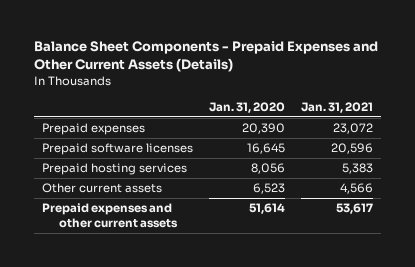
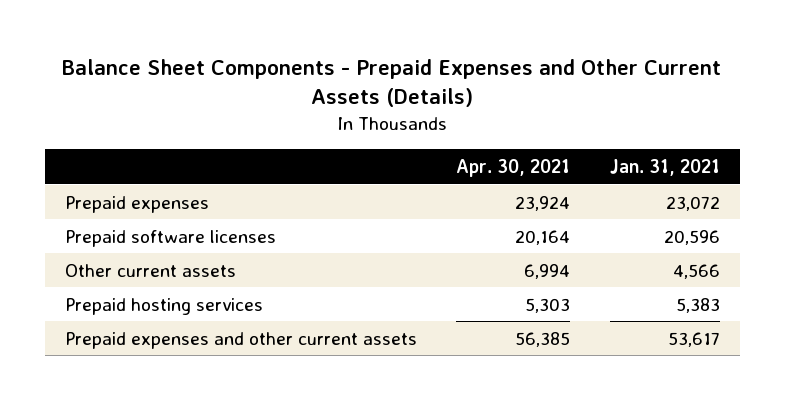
[208,101,285,113] Jan. 31, 2020 -> none
none -> [456,158,571,177] Apr. 30, 2021
[41,163,187,176] Prepaid hosting services -> [64,297,263,315] Prepaid hosting services

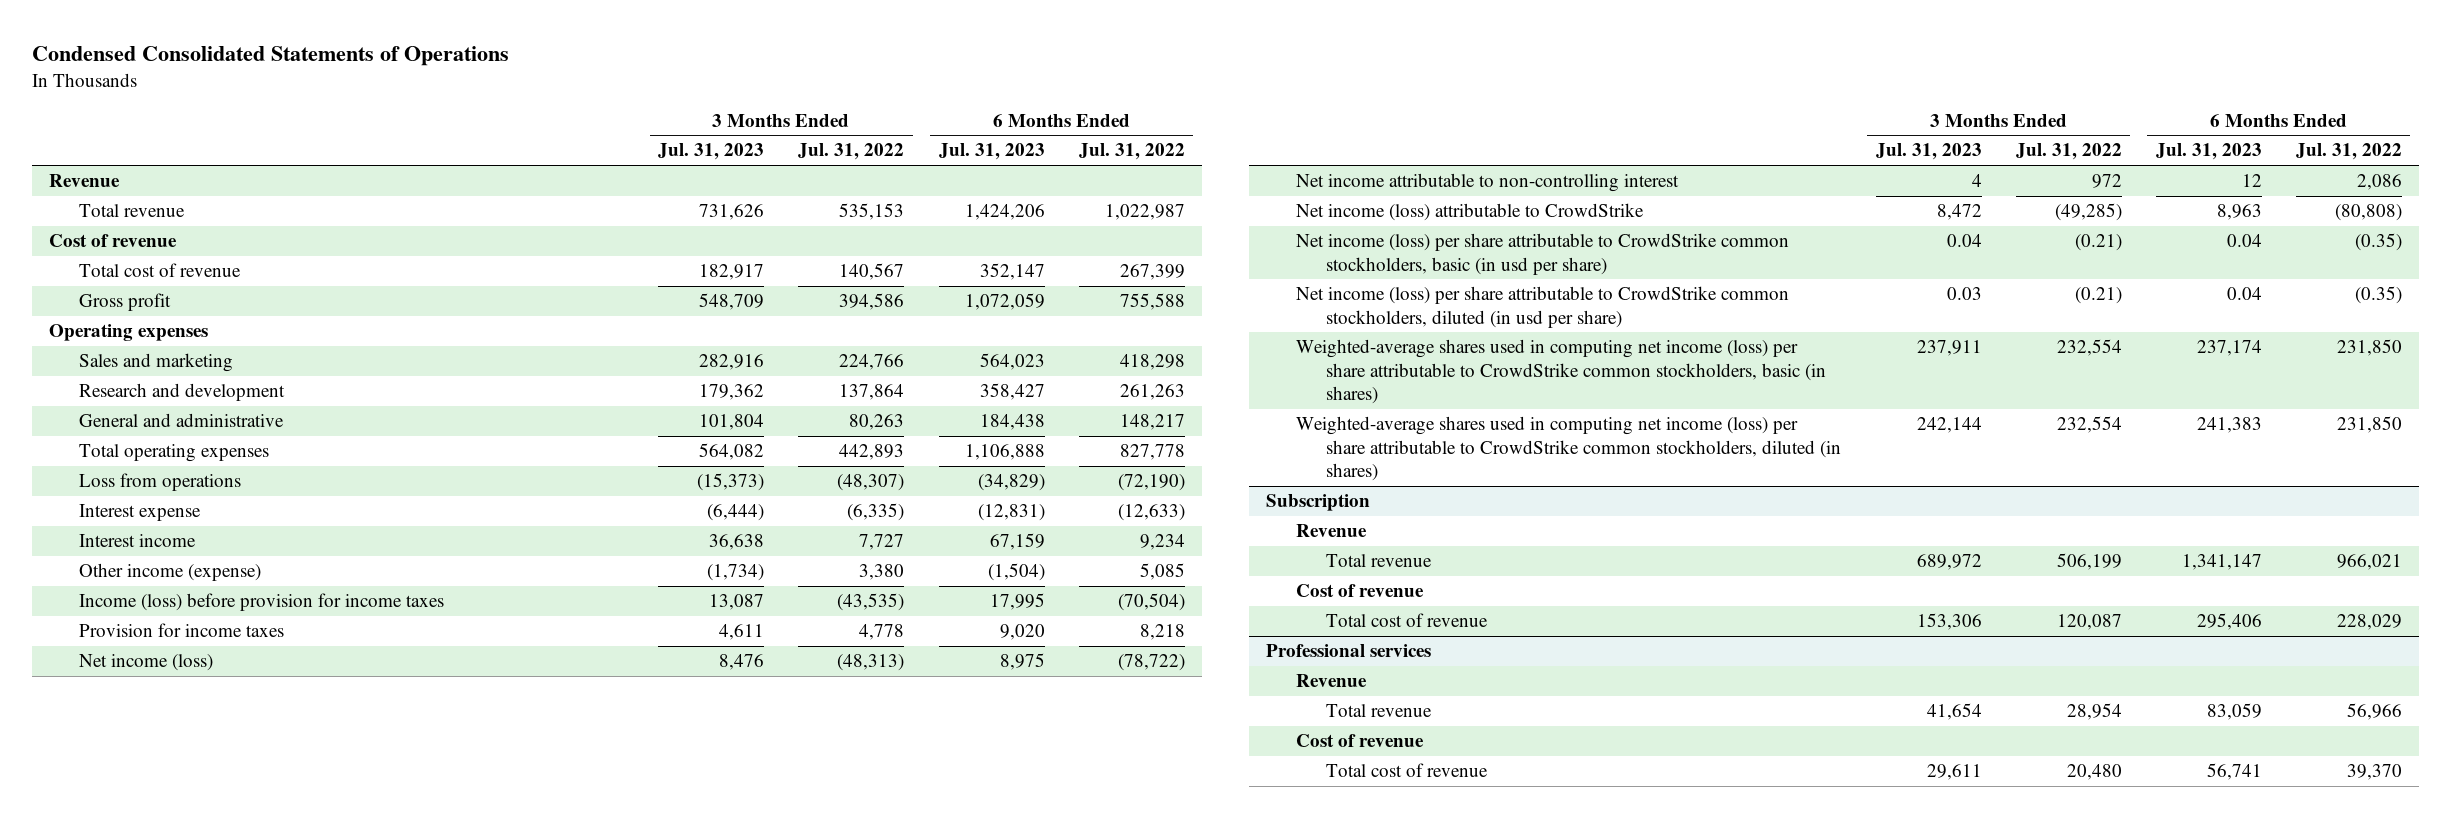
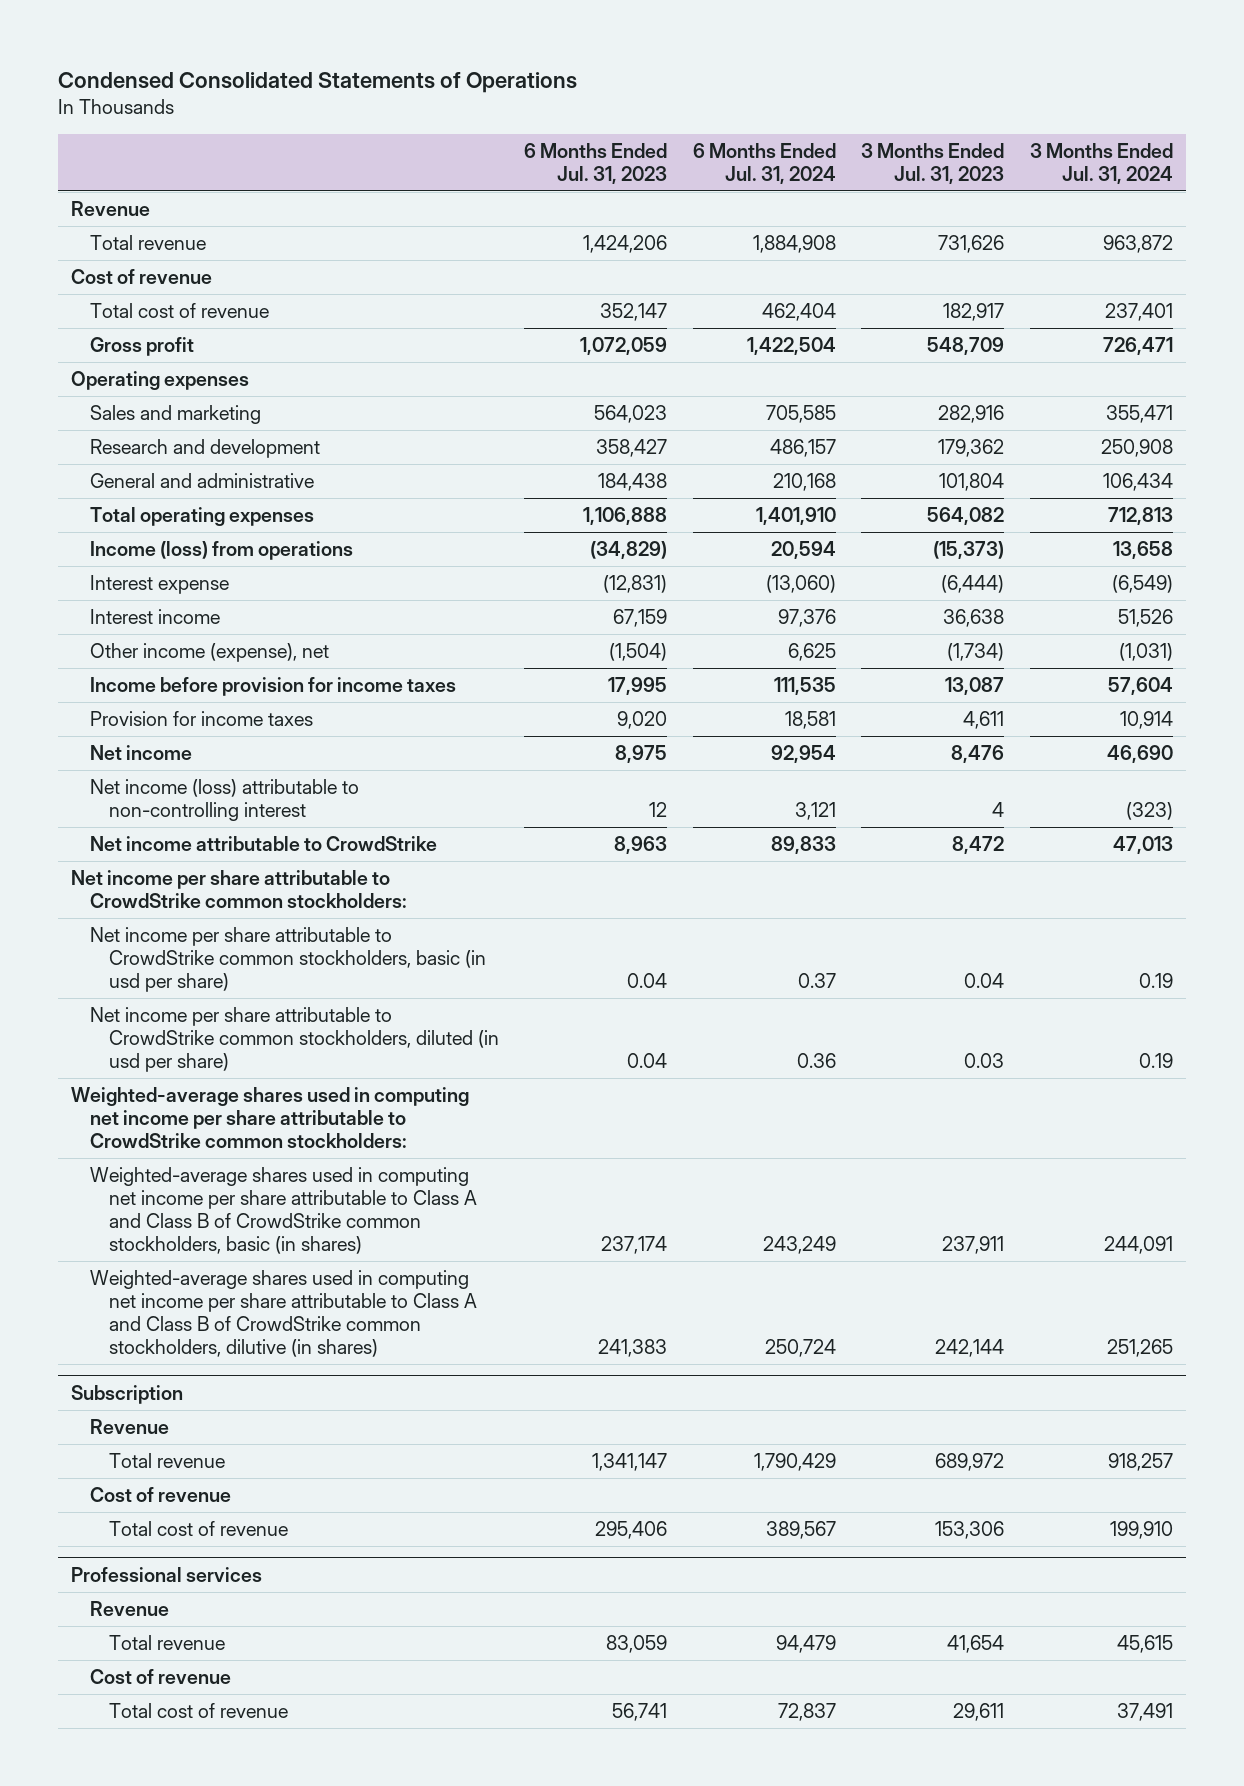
[798,143,905,161] Jul. 31, 2022 -> none
[1078,143,1185,161] Jul. 31, 2022 -> none
none -> [692,142,836,184] 6 Months Ended Jul. 31, 2024
none -> [1030,142,1174,184] 3 Months Ended Jul. 31, 2024
[79,473,242,492] Loss from operations -> [89,541,353,561] Income (loss) from operations
[79,563,262,582] Other income (expense) -> [89,643,329,663] Other income (expense), net
[79,593,445,612] Income (loss) before provision for income taxes -> [89,677,456,697] Income before provision for income taxes
[79,654,214,672] Net income (loss) -> [89,745,192,761] Net income
[1296,173,1680,193] Net income attributable to non-controlling interest -> [89,779,359,822] Net income (loss) attributable to non-controlling interest
[1296,203,1645,222] Net income (loss) attributable to CrowdStrike -> [89,836,437,852] Net income attributable to CrowdStrike
none -> [70,870,407,909] Net income per share attributable to CrowdStrike common stockholders:
[1296,233,1790,275] Net income (loss) per share attributable to CrowdStrike common stockholders, basic (in usd per share) -> [89,927,486,992] Net income per share attributable to CrowdStrike common stockholders, basic (in usd per share)
[1296,286,1790,328] Net income (loss) per share attributable to CrowdStrike common stockholders, diluted (in usd per share) -> [89,1007,499,1072] Net income per share attributable to CrowdStrike common stockholders, diluted (in usd per share)
none -> [70,1087,469,1148] Weighted-average shares used in computing net income per share attributable to CrowdStrike common stockholders:
[1296,339,1827,405] Weighted-average shares used in computing net income (loss) per share attributable to CrowdStrike common stockholders, basic (in shares) -> [89,1167,477,1254] Weighted-average shares used in computing net income per share attributable to Class A and Class B of CrowdStrike common stockholders, basic (in shares)
[1296,416,1842,482] Weighted-average shares used in computing net income (loss) per share attributable to CrowdStrike common stockholders, diluted (in shares) -> [89,1270,477,1357] Weighted-average shares used in computing net income per share attributable to Class A and Class B of CrowdStrike common stockholders, dilutive (in shares)

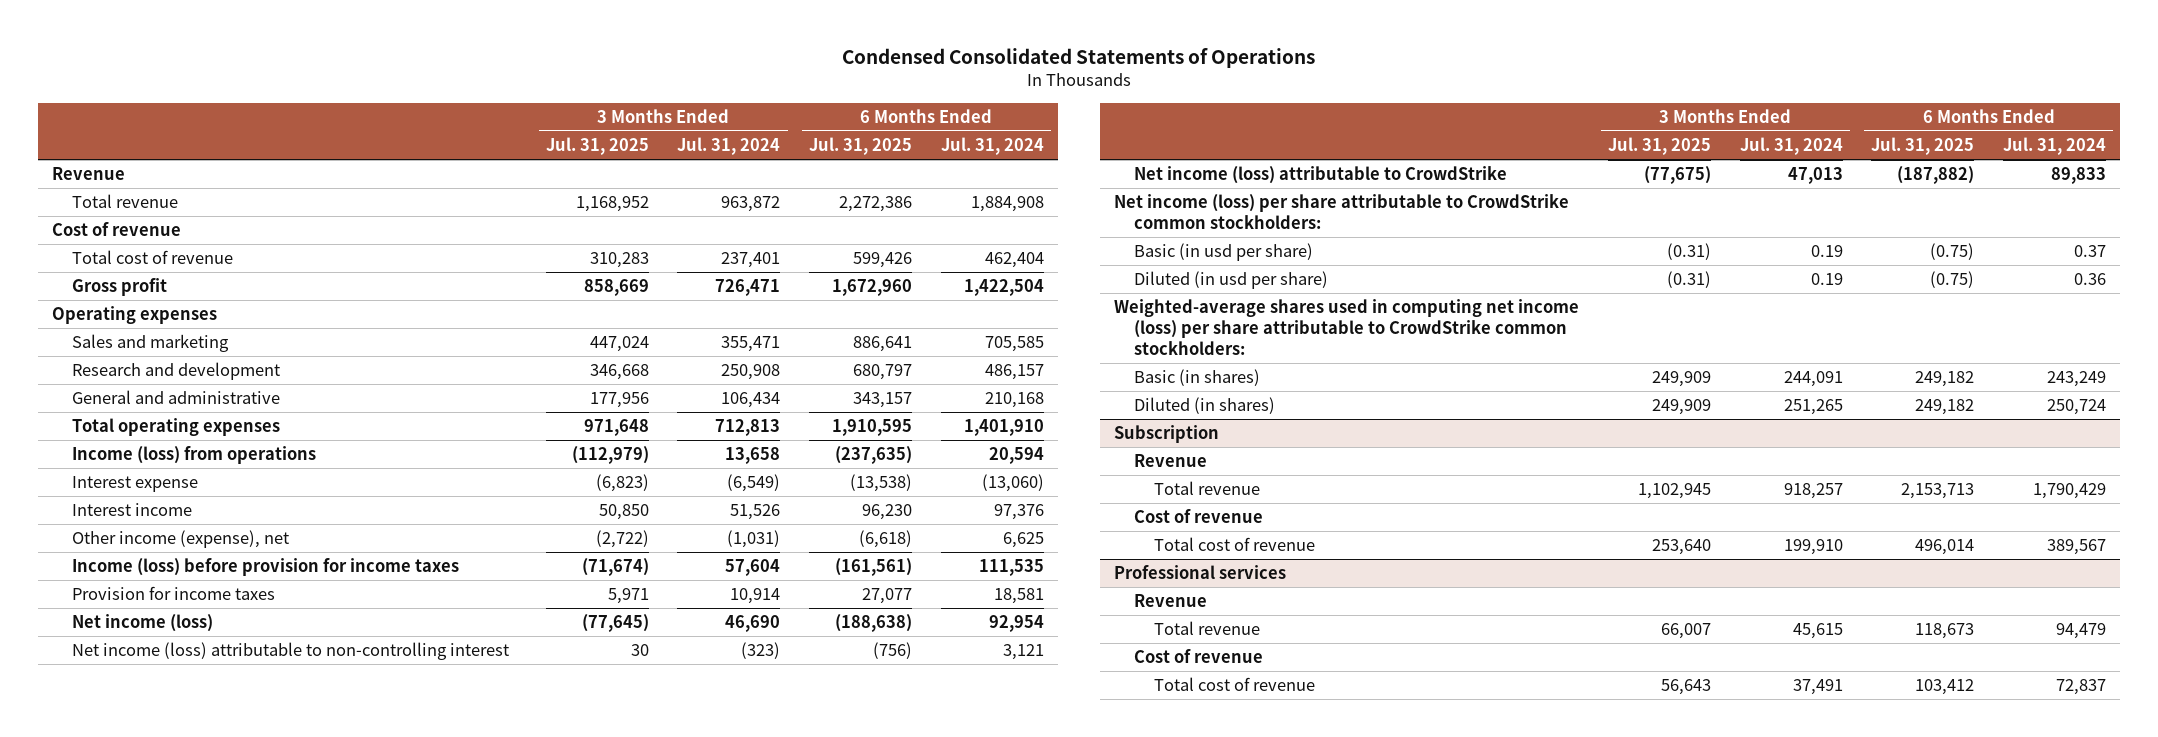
[524,142,668,184] 6 Months Ended Jul. 31, 2023 -> none
[861,142,1005,184] 3 Months Ended Jul. 31, 2023 -> none
none -> [545,137,649,156] Jul. 31, 2025
none -> [809,137,913,156] Jul. 31, 2025
[89,677,456,697] Income before provision for income taxes -> [71,558,459,577] Income (loss) before provision for income taxes
[89,745,192,761] Net income -> [71,614,213,633] Net income (loss)
[89,836,437,852] Net income attributable to CrowdStrike -> [1134,166,1508,185] Net income (loss) attributable to CrowdStrike
[70,870,407,909] Net income per share attributable to CrowdStrike common stockholders: -> [1114,194,1570,230] Net income (loss) per share attributable to CrowdStrike common stockholders:
[89,927,486,992] Net income per share attributable to CrowdStrike common stockholders, basic (in usd per share) -> [1134,243,1314,262] Basic (in usd per share)
[89,1007,499,1072] Net income per share attributable to CrowdStrike common stockholders, diluted (in usd per share) -> [1134,271,1329,290] Diluted (in usd per share)
[70,1087,469,1148] Weighted-average shares used in computing net income per share attributable to CrowdStrike common stockholders: -> [1114,299,1580,356] Weighted-average shares used in computing net income (loss) per share attributable to CrowdStrike common stockholders:
[89,1167,477,1254] Weighted-average shares used in computing net income per share attributable to Class A and Class B of CrowdStrike common stockholders, basic (in shares) -> [1134,369,1261,387] Basic (in shares)
[89,1270,477,1357] Weighted-average shares used in computing net income per share attributable to Class A and Class B of CrowdStrike common stockholders, dilutive (in shares) -> [1134,397,1276,415] Diluted (in shares)

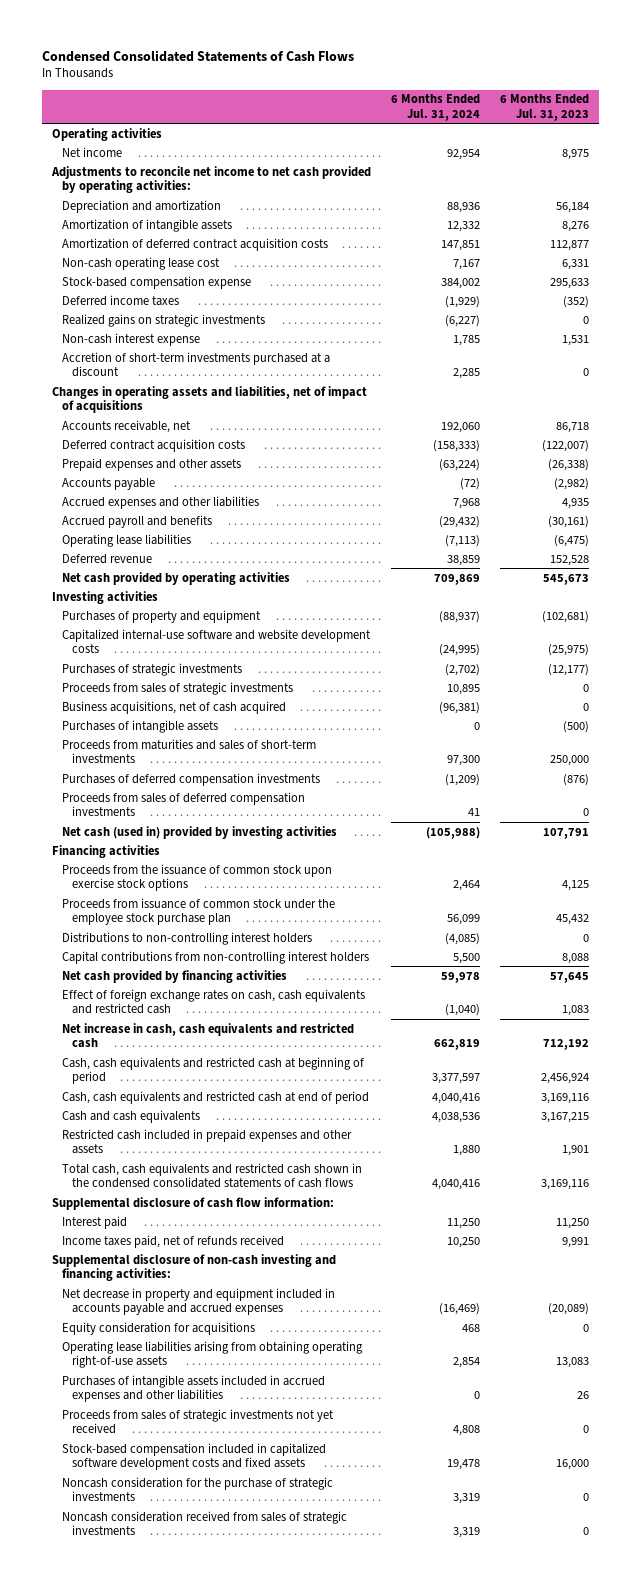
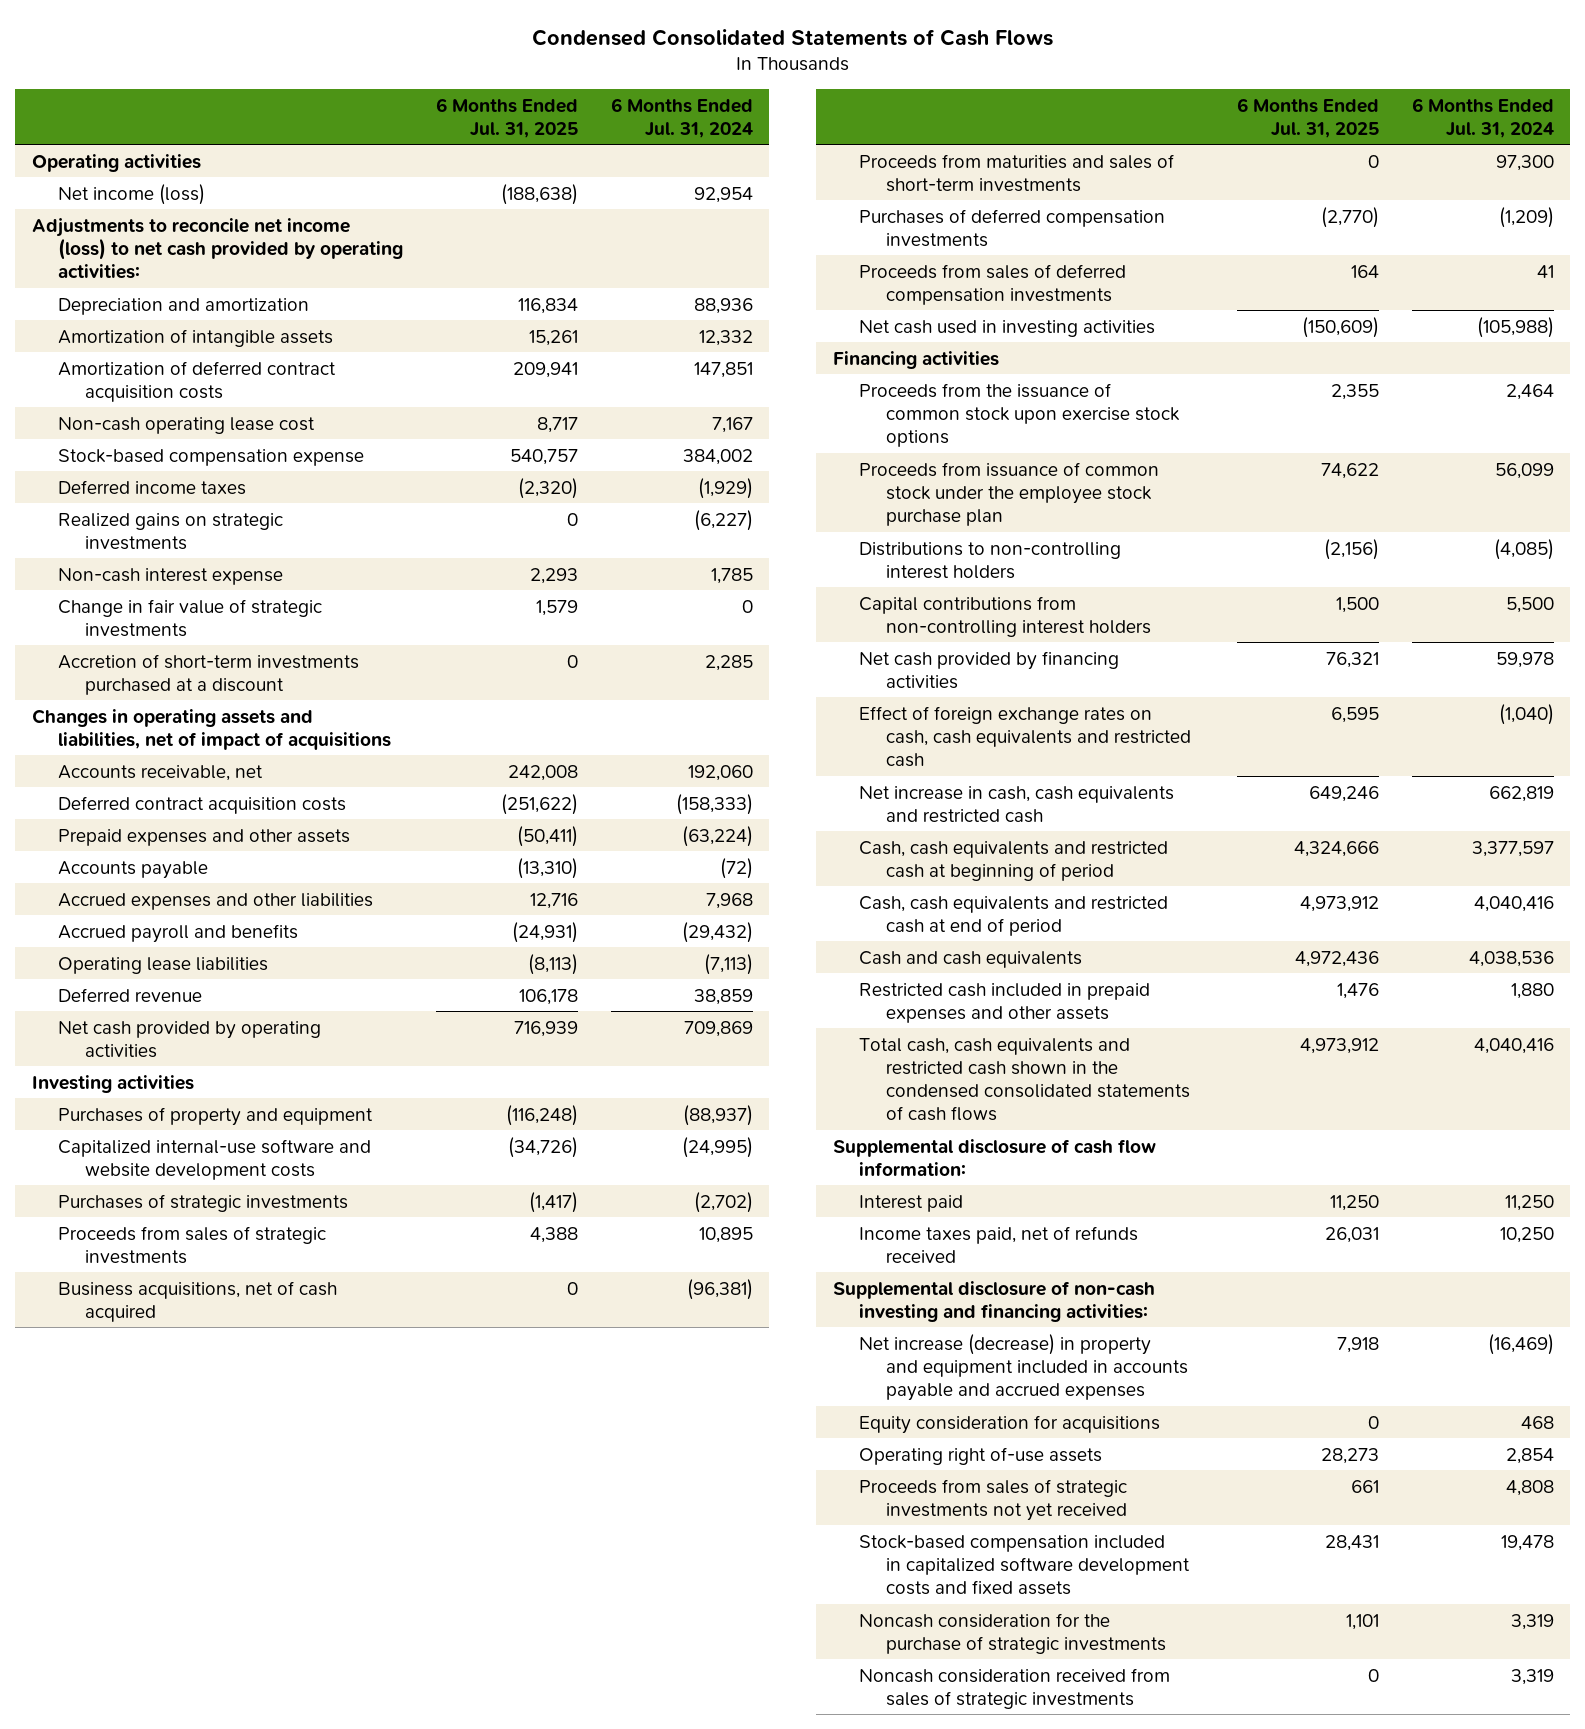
[500,94,590,121] 6 Months Ended Jul. 31, 2023 -> none
none -> [435,97,578,138] 6 Months Ended Jul. 31, 2025
[62,146,123,157] Net income -> [58,183,206,205] Net income (loss)
[50,165,371,193] Adjustments to reconcile net income to net cash provided by operating activities: -> [31,217,404,279] Adjustments to reconcile net income (loss) to net cash provided by operating activities:
none -> [58,598,323,637] Change in fair value of strategic investments
[62,719,219,733] Purchases of intangible assets -> none
[62,825,338,839] Net cash (used in) provided by investing activities -> [859,319,1156,337] Net cash used in investing activities
[62,1287,336,1315] Net decrease in property and equipment included in accounts payable and accrued expenses -> [859,1333,1188,1401] Net increase (decrease) in property and equipment included in accounts payable and accrued expenses
[62,1374,326,1402] Purchases of intangible assets included in accrued expenses and other liabilities -> none
[62,1340,364,1368] Operating lease liabilities arising from obtaining operating right-of-use assets -> [859,1446,1103,1465] Operating right of-use assets

